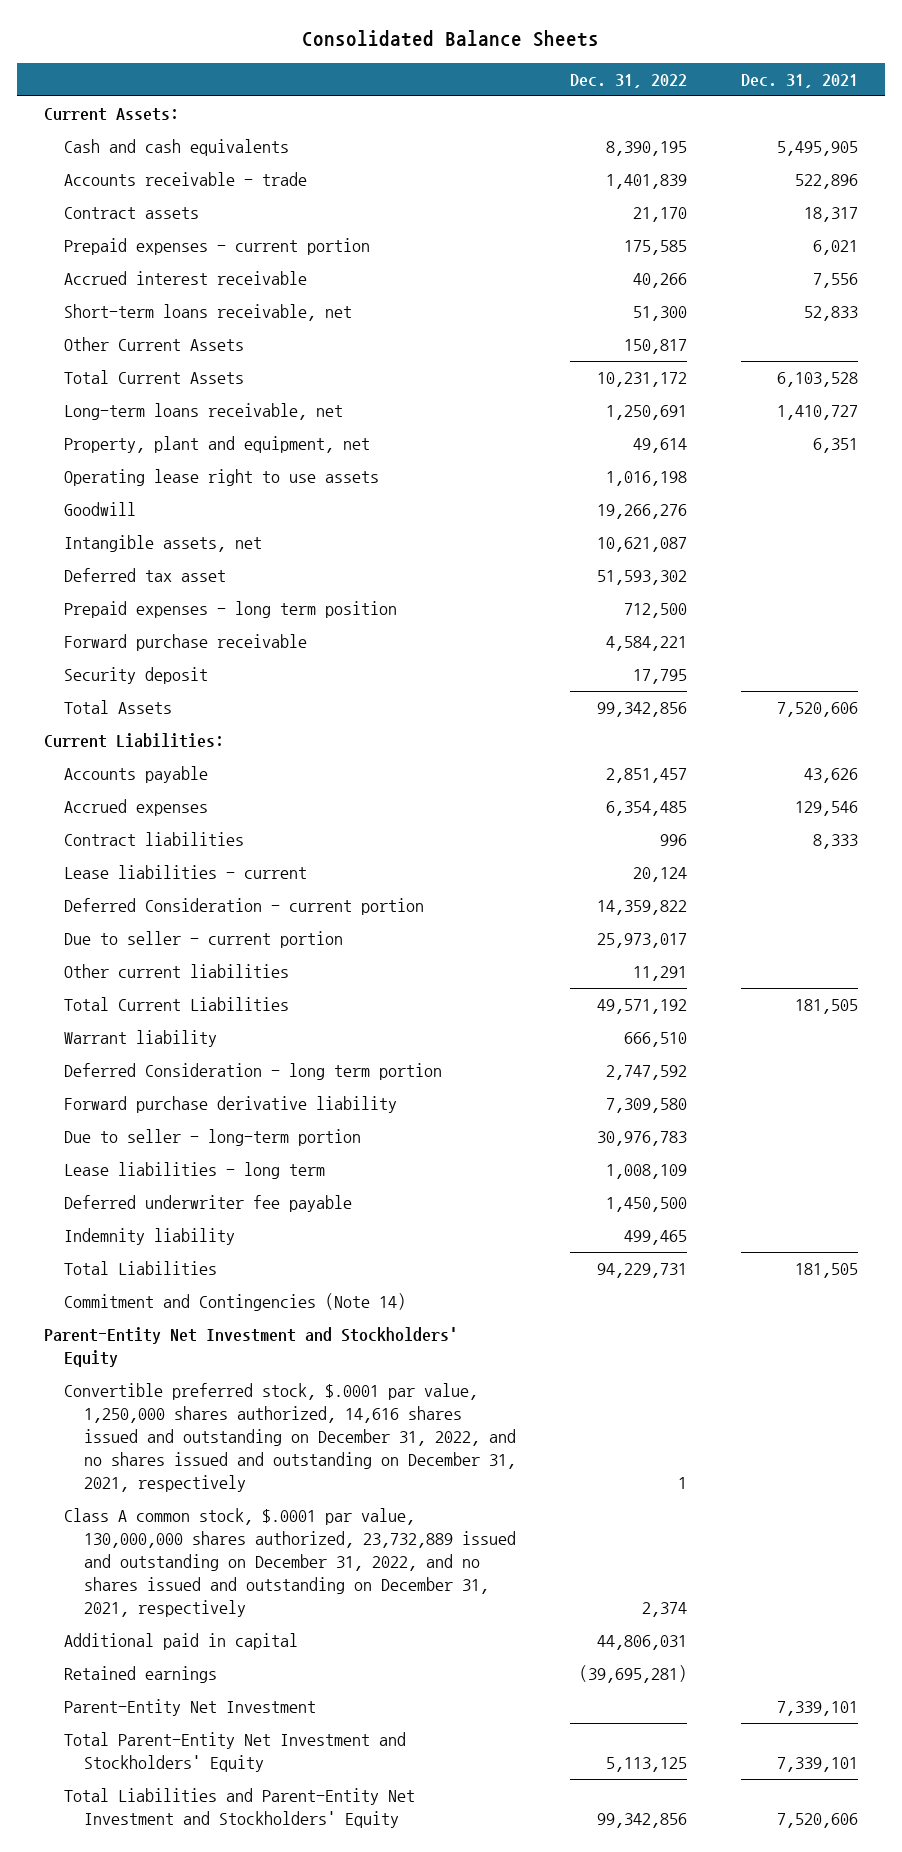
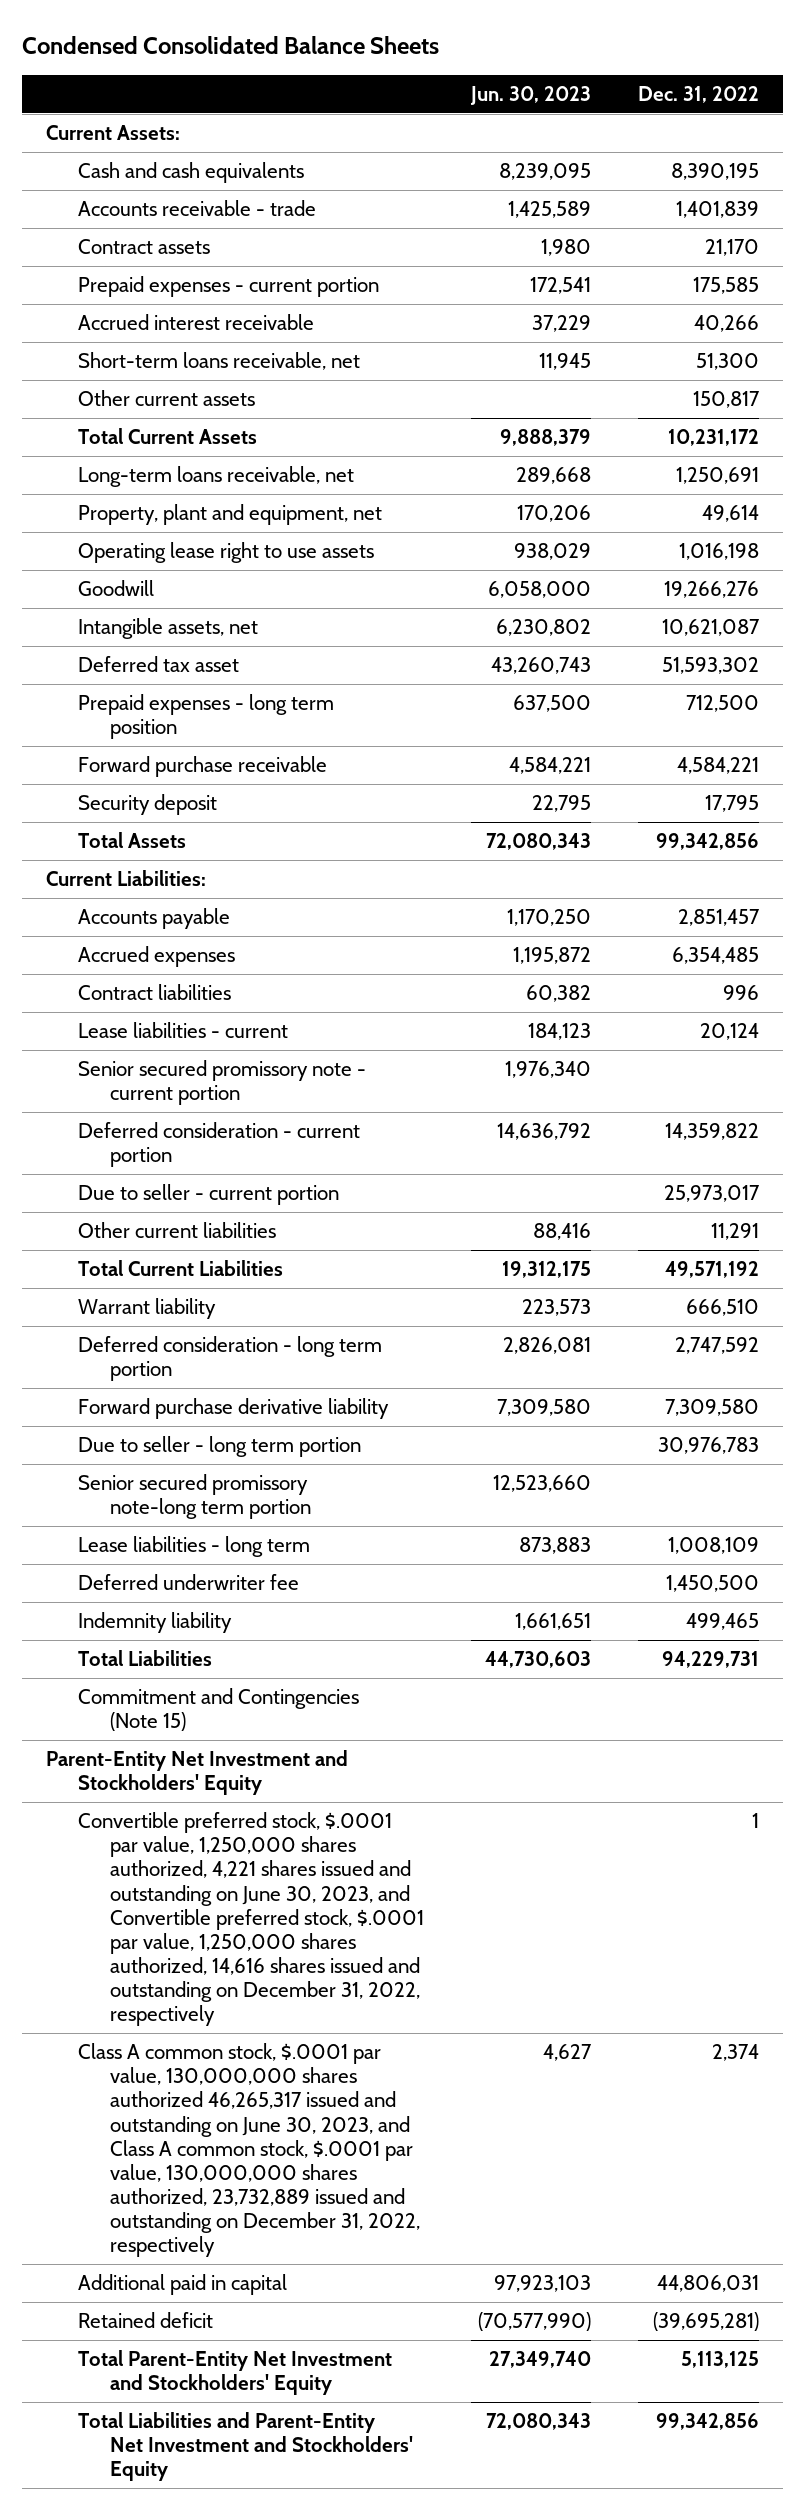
[301,29,599,47] Consolidated Balance Sheets -> [22,36,440,55] Condensed Consolidated Balance Sheets
[741,73,859,88] Dec. 31, 2021 -> none
none -> [469,86,591,106] Jun. 30, 2023
[63,337,244,352] Other Current Assets -> [77,390,255,407] Other current assets
none -> [77,1060,366,1106] Senior secured promissory note - current portion
[63,898,424,916] Deferred Consideration - current portion -> [77,1122,360,1168] Deferred consideration - current portion
[63,1063,442,1081] Deferred Consideration - long term portion -> [77,1336,382,1382] Deferred consideration - long term portion
[63,1129,361,1147] Due to seller - long-term portion -> [77,1436,361,1458] Due to seller - long term portion
none -> [77,1474,311,1520] Senior secured promissory note-long term portion
[63,1195,352,1213] Deferred underwriter fee payable -> [77,1574,299,1591] Deferred underwriter fee
[63,1293,406,1312] Commitment and Contingencies (Note 14) -> [77,1688,359,1732] Commitment and Contingencies (Note 15)
[63,1383,517,1493] Convertible preferred stock, $.0001 par value, 1,250,000 shares authorized, 14,616 shares issued and outstanding on December 31, 2022, and no shares issued and outstanding on December 31, 2021, respectively -> [77,1812,424,2027] Convertible preferred stock, $.0001 par value, 1,250,000 shares authorized, 4,221 shares issued and outstanding on June 30, 2023, and Convertible preferred stock, $.0001 par value, 1,250,000 shares authorized, 14,616 shares issued and outstanding on December 31, 2022, respectively
[63,1508,517,1618] Class A common stock, $.0001 par value, 130,000,000 shares authorized, 23,732,889 issued and outstanding on December 31, 2022, and no shares issued and outstanding on December 31, 2021, respectively -> [77,2043,420,2258] Class A common stock, $.0001 par value, 130,000,000 shares authorized 46,265,317 issued and outstanding on June 30, 2023, and Class A common stock, $.0001 par value, 130,000,000 shares authorized, 23,732,889 issued and outstanding on December 31, 2022, respectively
[63,1699,316,1717] Parent-Entity Net Investment -> none
[63,1666,217,1684] Retained earnings -> [77,2312,213,2329] Retained deficit

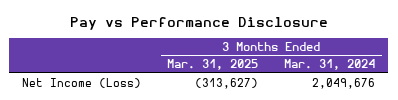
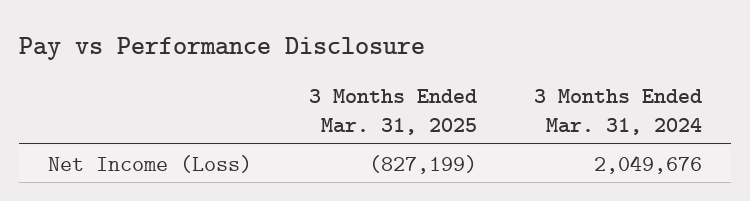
[195,77,259,89] (313,627) -> [368,154,477,174] (827,199)

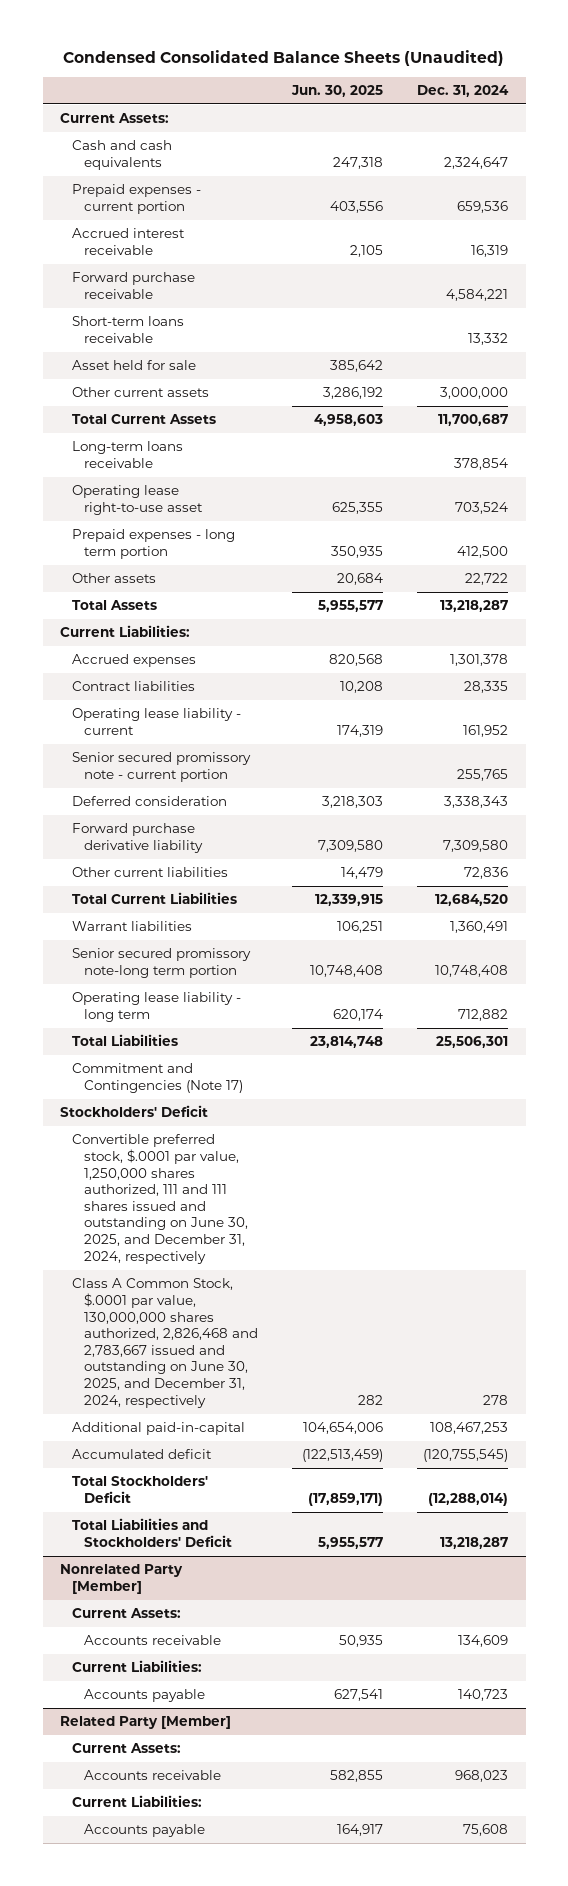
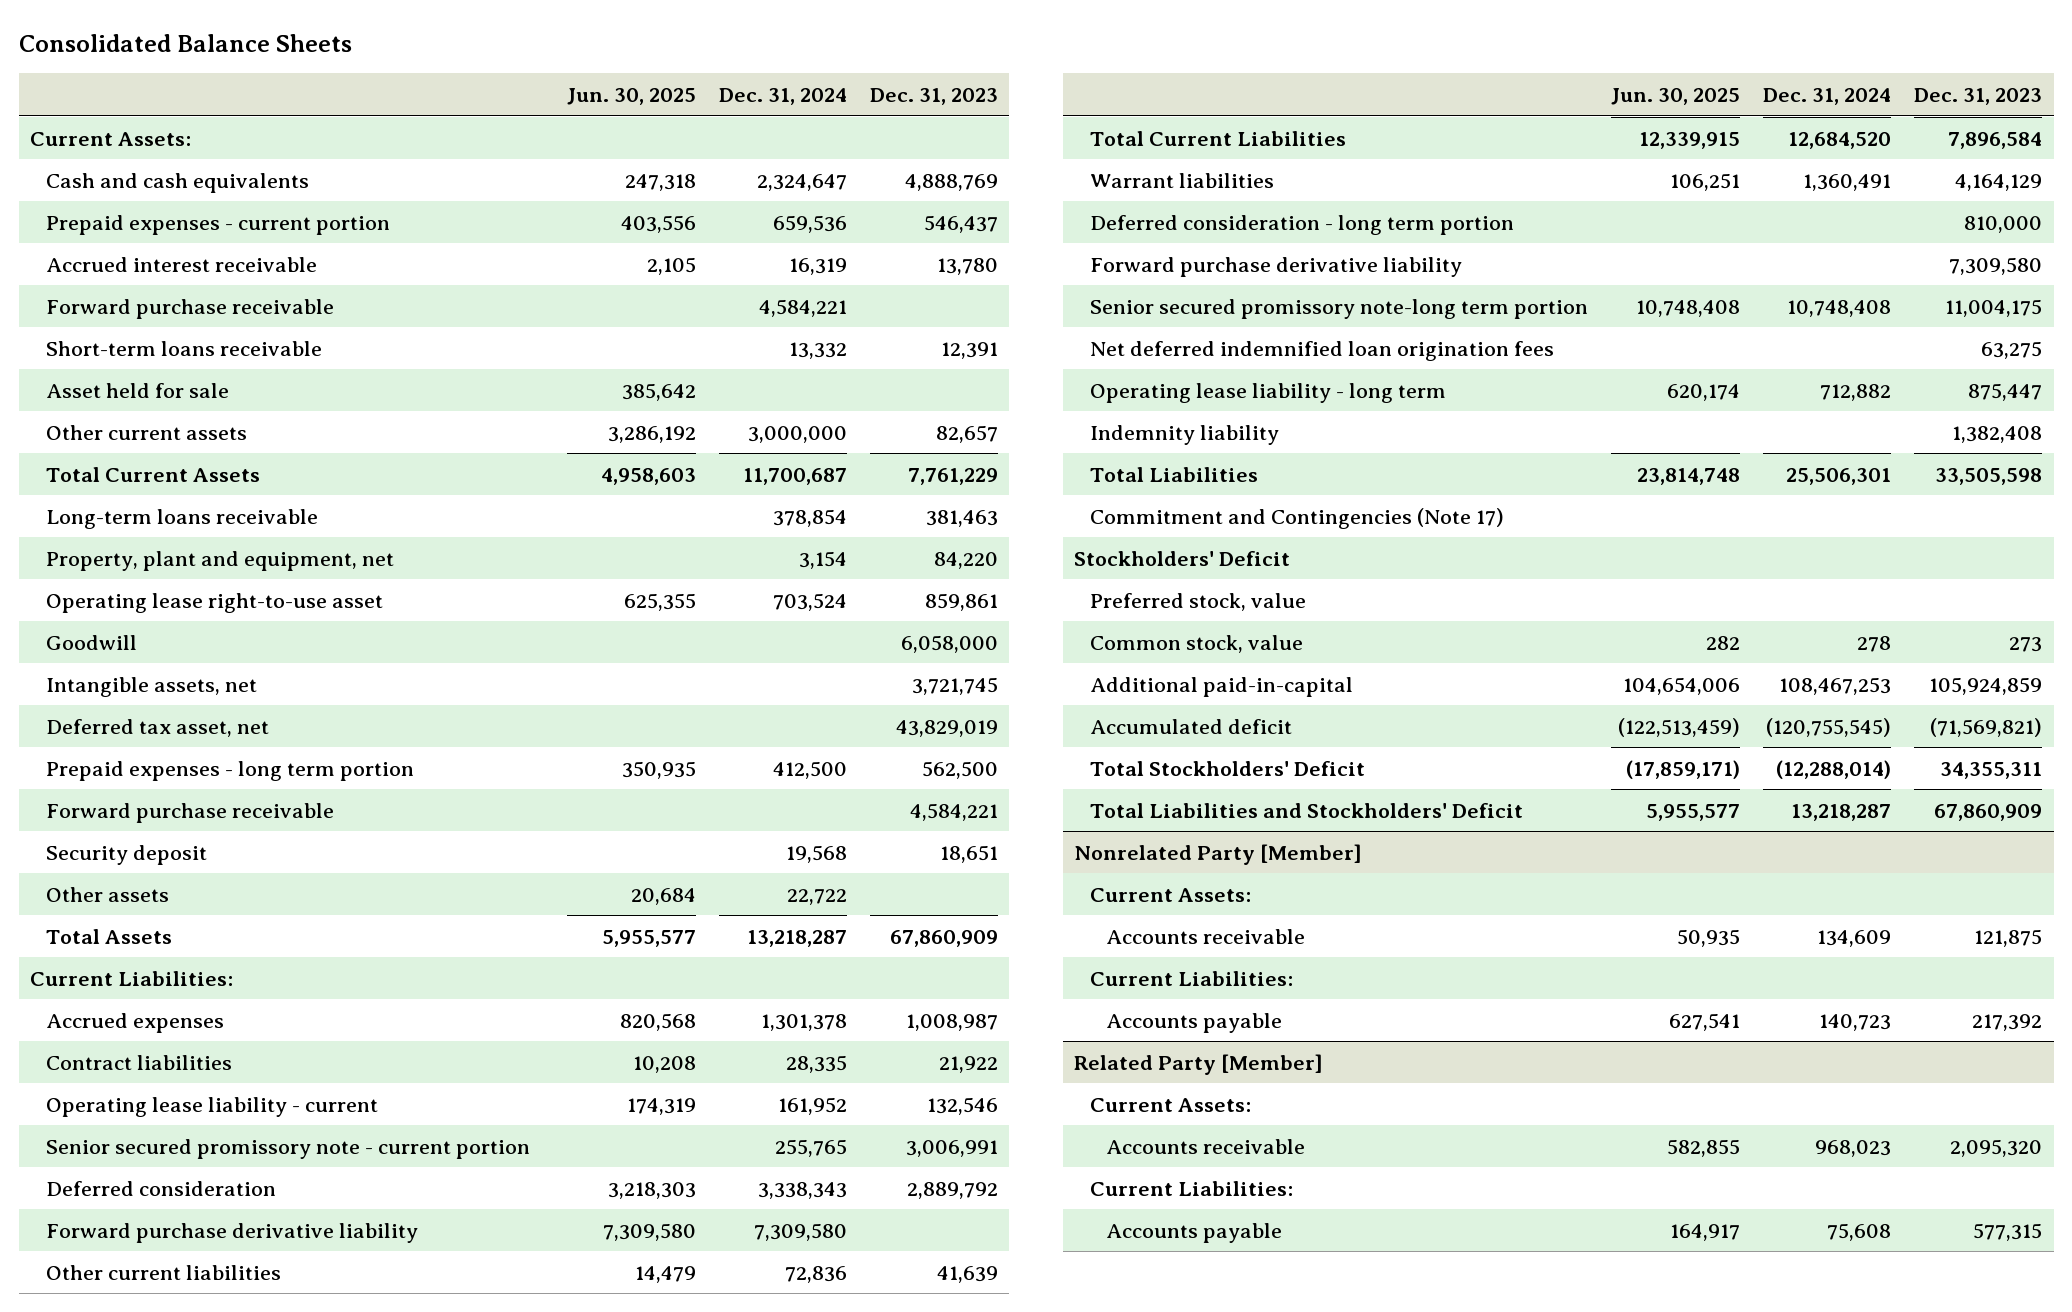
[63,50,505,67] Condensed Consolidated Balance Sheets (Unaudited) -> [18,33,352,52] Consolidated Balance Sheets
none -> [869,87,998,105] Dec. 31, 2023
none -> [45,550,394,571] Property, plant and equipment, net
none -> [45,634,137,650] Goodwill
none -> [45,676,257,697] Intangible assets, net
none -> [45,718,269,737] Deferred tax asset, net
none -> [45,802,334,823] Forward purchase receivable
none -> [45,844,207,865] Security deposit
none -> [1090,214,1515,235] Deferred consideration - long term portion
none -> [1090,256,1463,277] Forward purchase derivative liability
none -> [1090,340,1555,361] Net deferred indemnified loan origination fees
none -> [1090,424,1280,445] Indemnity liability
[71,1134,248,1264] Convertible preferred stock, $.0001 par value, 1,250,000 shares authorized, 111 and 111 shares issued and outstanding on June 30, 2025, and December 31, 2024, respectively -> [1090,592,1307,611] Preferred stock, value
[71,1278,258,1408] Class A Common Stock, $.0001 par value, 130,000,000 shares authorized, 2,826,468 and 2,783,667 issued and outstanding on June 30, 2025, and December 31, 2024, respectively -> [1090,634,1304,653] Common stock, value

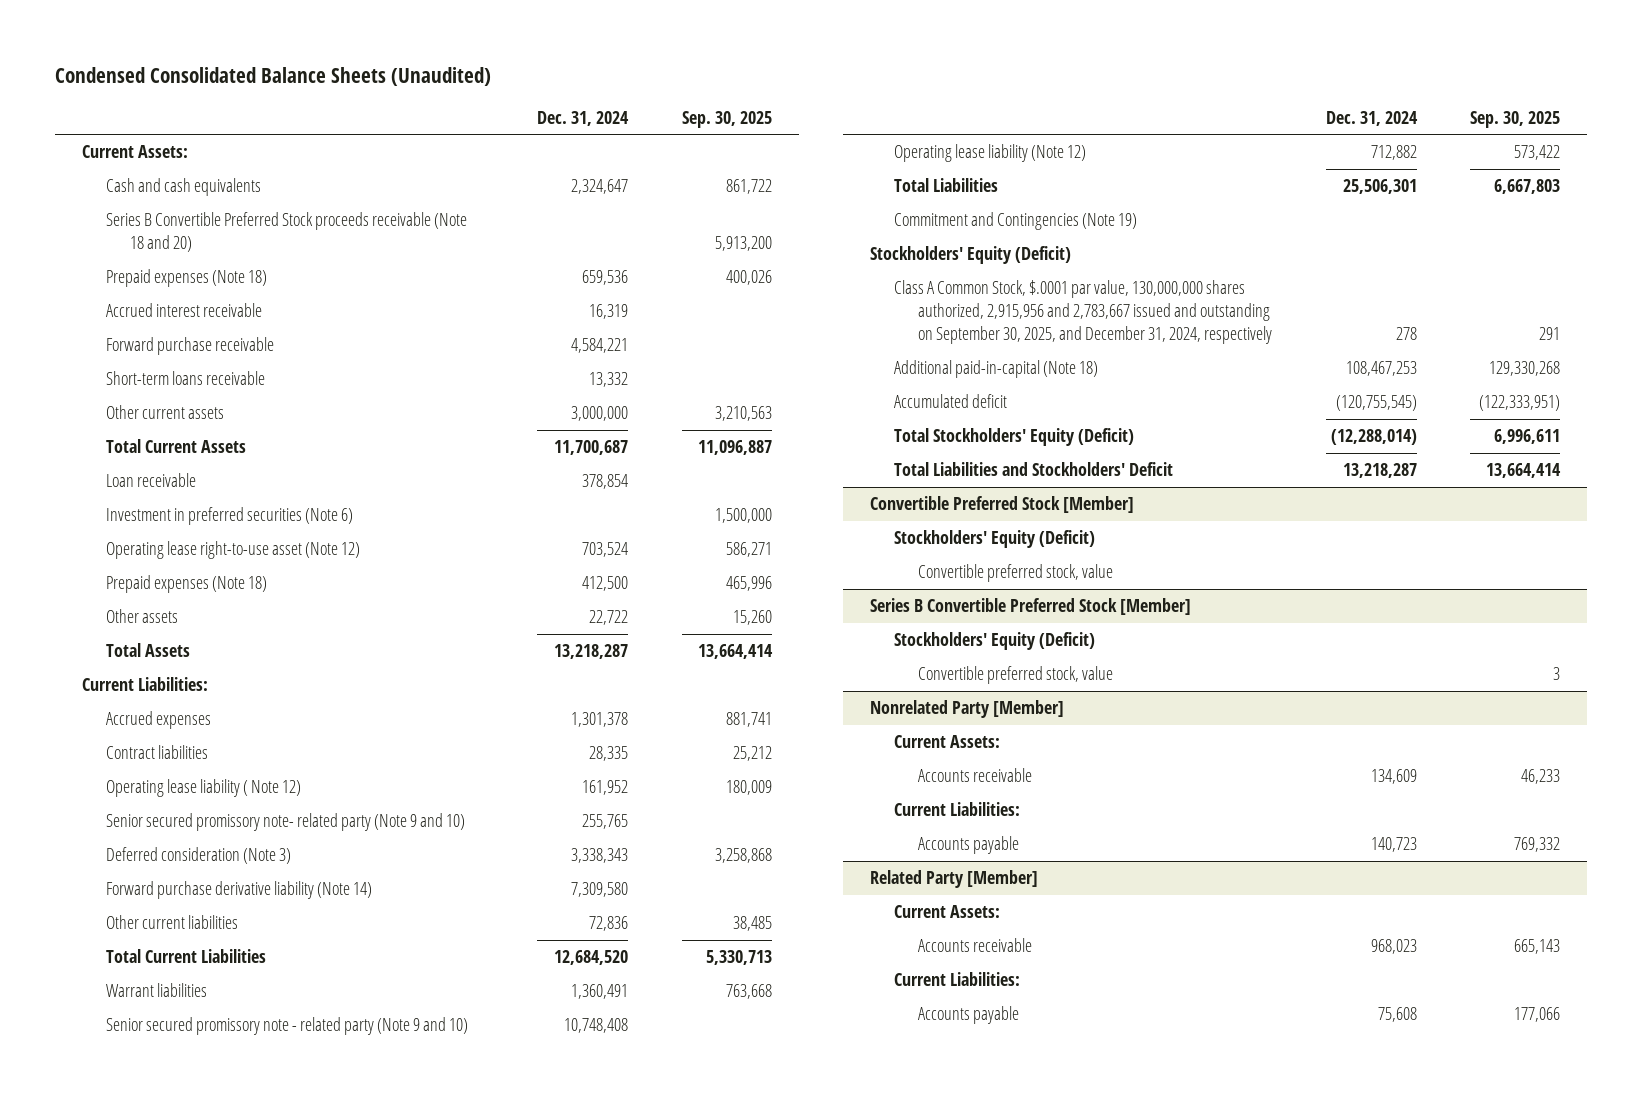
[18,33,352,52] Consolidated Balance Sheets -> [54,66,491,86] Condensed Consolidated Balance Sheets (Unaudited)
[566,87,696,105] Jun. 30, 2025 -> none
[869,87,998,105] Dec. 31, 2023 -> none
none -> [681,110,772,128] Sep. 30, 2025
none -> [105,212,467,253] Series B Convertible Preferred Stock proceeds receivable (Note 18 and 20)
[45,214,390,235] Prepaid expenses - current portion -> [105,269,267,288] Prepaid expenses (Note 18)
[45,382,229,398] Asset held for sale -> none
[45,550,394,571] Property, plant and equipment, net -> none
[45,634,137,650] Goodwill -> none
[45,676,257,697] Intangible assets, net -> none
[45,718,269,737] Deferred tax asset, net -> none
[45,802,334,823] Forward purchase receivable -> none
[45,844,207,865] Security deposit -> none
[45,508,318,529] Long-term loans receivable -> [105,473,196,488] Loan receivable
none -> [105,507,353,526] Investment in preferred securities (Note 6)
[45,592,383,613] Operating lease right-to-use asset -> [105,541,360,560] Operating lease right-to-use asset (Note 12)
[45,760,414,781] Prepaid expenses - long term portion -> [105,575,267,594] Prepaid expenses (Note 18)
[45,1096,378,1117] Operating lease liability - current -> [105,779,301,798] Operating lease liability ( Note 12)
[45,1138,530,1159] Senior secured promissory note - current portion -> [105,813,465,832] Senior secured promissory note- related party (Note 9 and 10)
[45,1180,276,1196] Deferred consideration -> [105,847,291,865] Deferred consideration (Note 3)
[45,1222,418,1243] Forward purchase derivative liability -> [105,881,372,900] Forward purchase derivative liability (Note 14)
[1090,214,1515,235] Deferred consideration - long term portion -> none
[1090,256,1463,277] Forward purchase derivative liability -> none
[1090,340,1555,361] Net deferred indemnified loan origination fees -> none
[1090,424,1280,445] Indemnity liability -> none
[1090,298,1589,319] Senior secured promissory note-long term portion -> [105,1017,468,1036] Senior secured promissory note - related party (Note 9 and 10)
[1090,382,1447,403] Operating lease liability - long term -> [894,144,1087,163] Operating lease liability (Note 12)
[1090,592,1307,611] Preferred stock, value -> none
[1090,507,1505,529] Commitment and Contingencies (Note 17) -> [894,212,1138,231] Commitment and Contingencies (Note 19)
[1074,550,1291,566] Stockholders' Deficit -> [869,246,1071,265] Stockholders' Equity (Deficit)
[1090,634,1304,653] Common stock, value -> [894,280,1273,345] Class A Common Stock, $.0001 par value, 130,000,000 shares authorized, 2,915,956 and 2,783,667 issued and outstanding on September 30, 2025, and December 31, 2024, respectively
[1090,676,1354,697] Additional paid-in-capital -> [894,360,1099,379] Additional paid-in-capital (Note 18)
[1090,760,1366,776] Total Stockholders' Deficit -> [894,428,1135,447] Total Stockholders' Equity (Deficit)
none -> [869,496,1134,514] Convertible Preferred Stock [Member]
none -> [894,530,1096,549] Stockholders' Equity (Deficit)
none -> [918,564,1114,583] Convertible preferred stock, value
none -> [869,598,1191,616] Series B Convertible Preferred Stock [Member]
none -> [894,632,1096,651] Stockholders' Equity (Deficit)
none -> [918,666,1114,685] Convertible preferred stock, value

